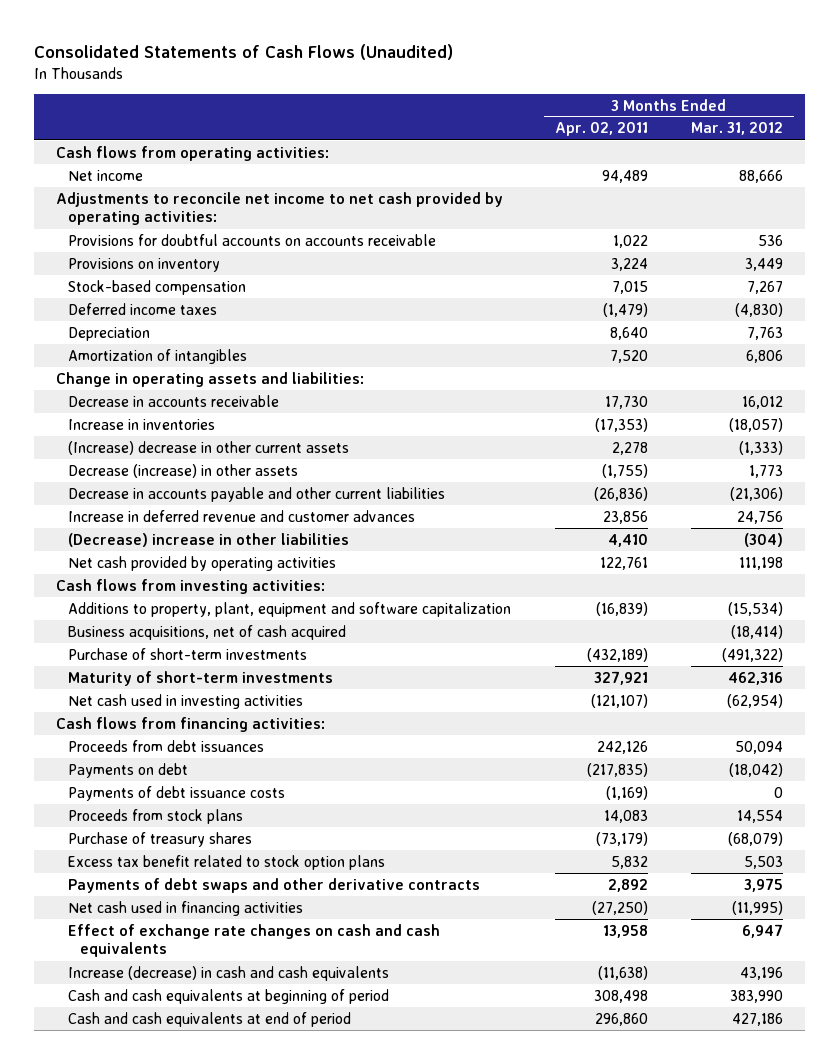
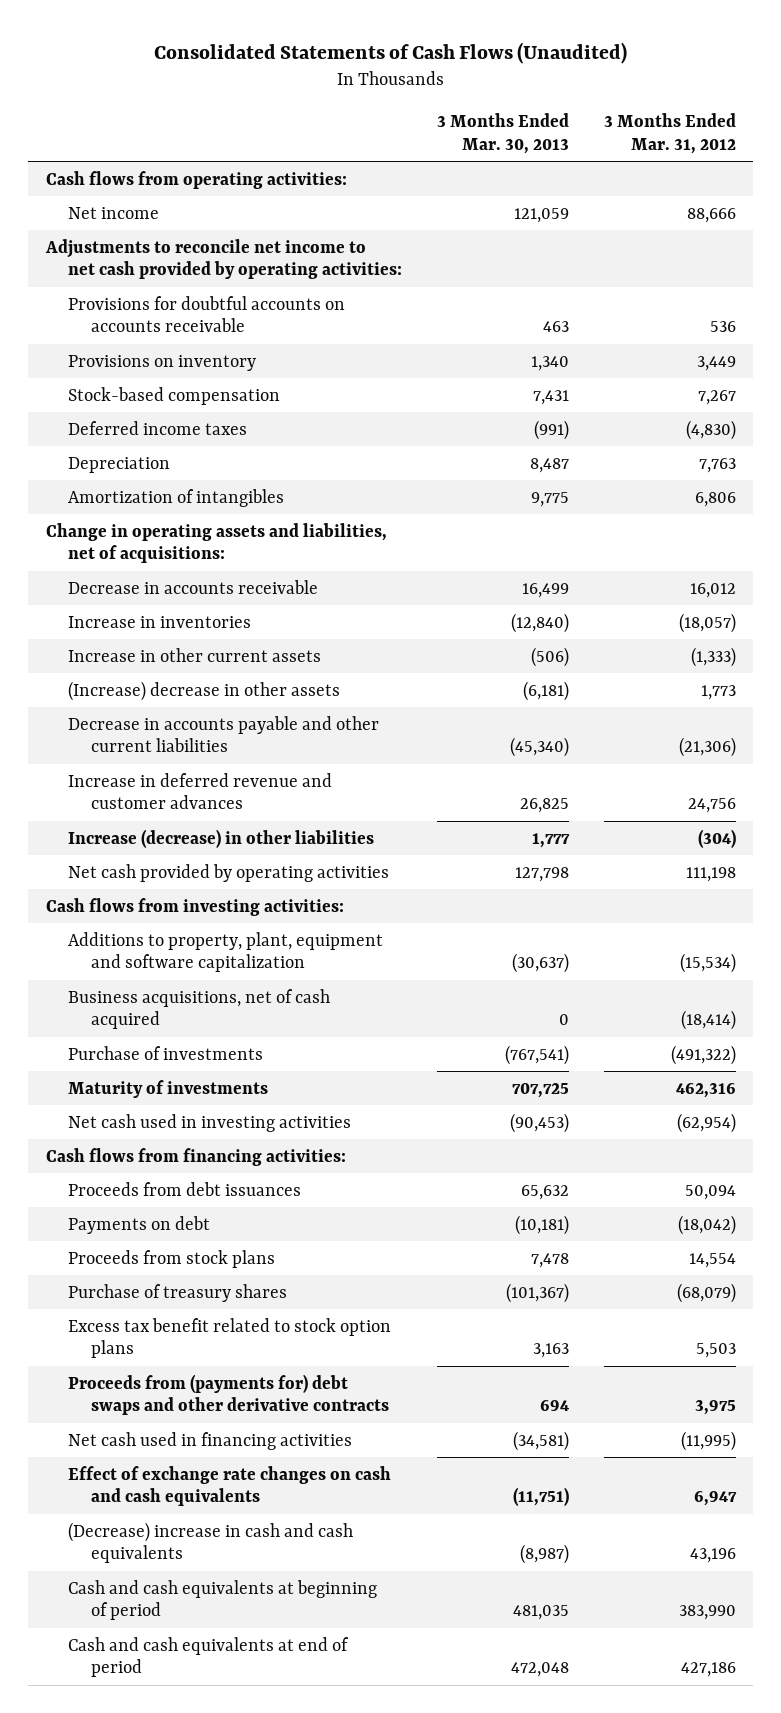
[554,122,648,137] Apr. 02, 2011 -> none
none -> [437,113,570,154] 3 Months Ended Mar. 30, 2013
[56,371,365,387] Change in operating assets and liabilities: -> [45,522,387,564] Change in operating assets and liabilities, net of acquisitions:
[68,440,350,455] (Increase) decrease in other current assets -> [68,647,322,662] Increase in other current assets
[68,463,299,478] Decrease (increase) in other assets -> [68,680,341,701] (Increase) decrease in other assets
[68,532,350,547] (Decrease) increase in other liabilities -> [68,828,375,848] Increase (decrease) in other liabilities
[68,647,308,660] Purchase of short-term investments -> [68,1045,264,1060] Purchase of investments
[68,670,334,686] Maturity of short-term investments -> [68,1079,269,1098] Maturity of investments
[68,785,286,801] Payments of debt issuance costs -> none
[68,877,481,893] Payments of debt swaps and other derivative contracts -> [68,1373,390,1416] Proceeds from (payments for) debt swaps and other derivative contracts
[68,965,390,981] Increase (decrease) in cash and cash equivalents -> [68,1521,354,1564] (Decrease) increase in cash and cash equivalents

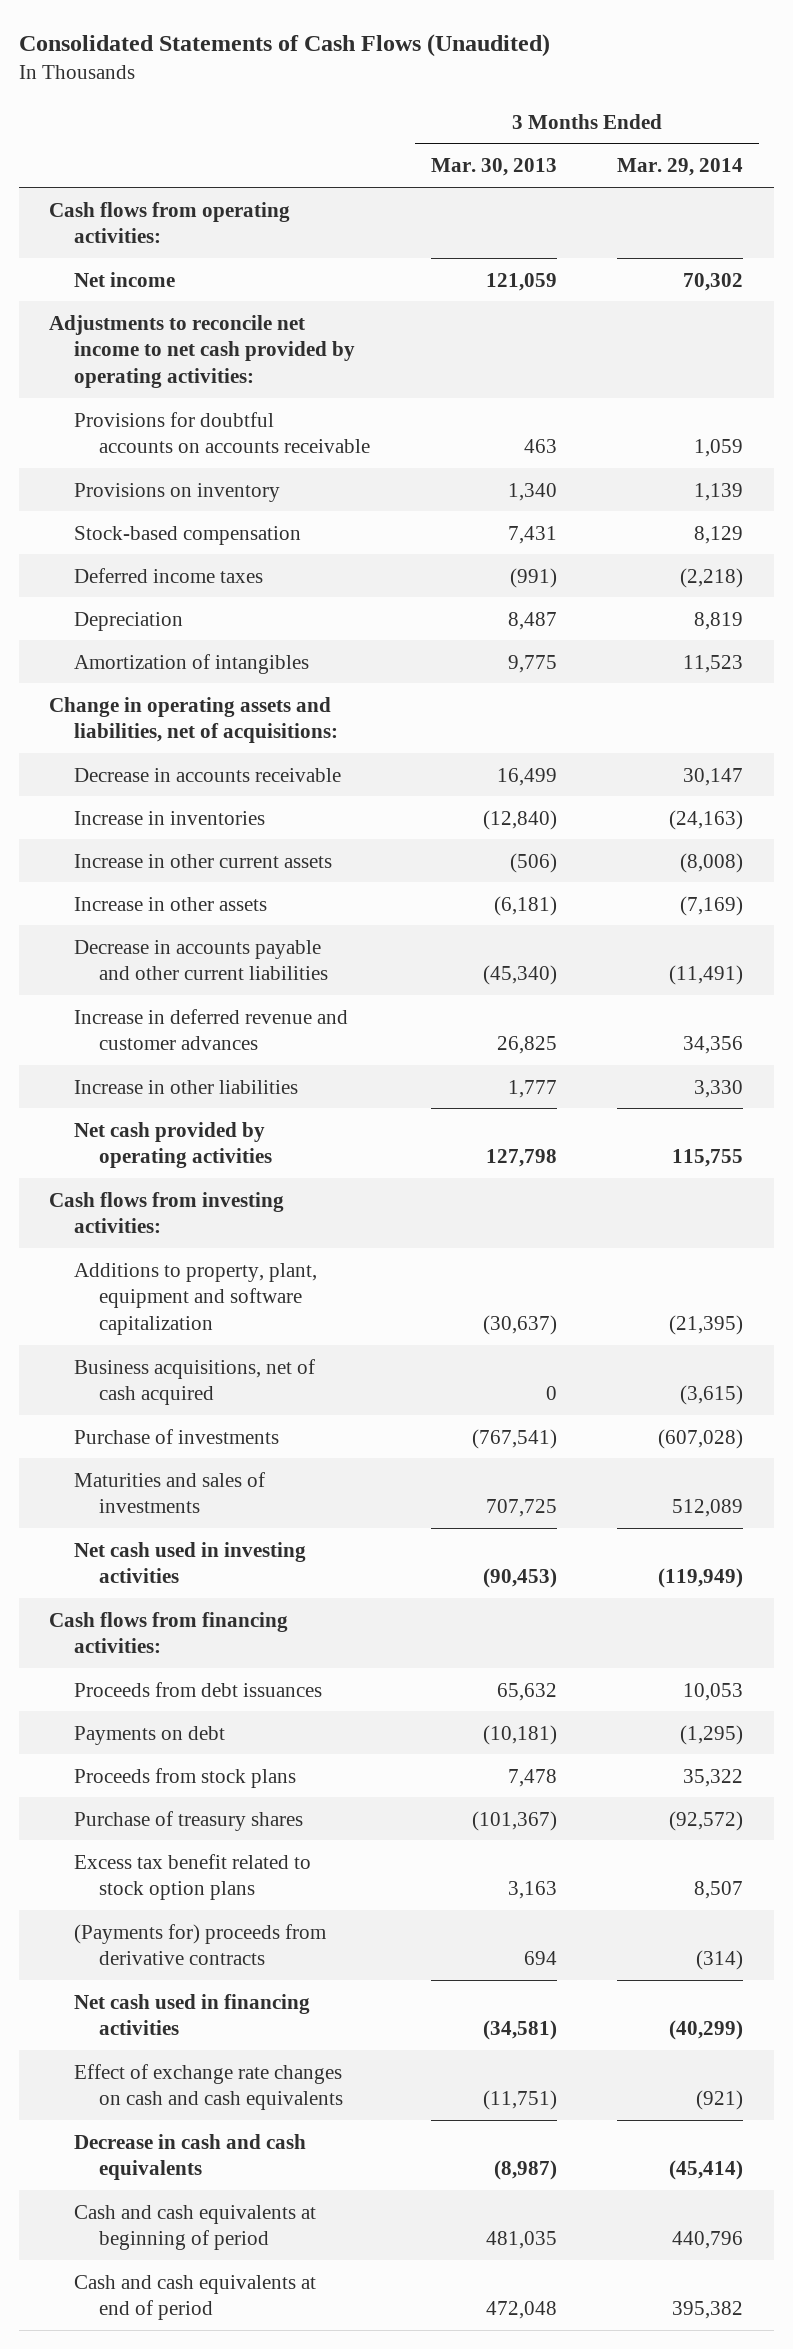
[603,113,736,154] 3 Months Ended Mar. 31, 2012 -> none
none -> [617,158,744,177] Mar. 29, 2014
[68,680,341,701] (Increase) decrease in other assets -> [73,896,267,911] Increase in other assets
[68,828,375,848] Increase (decrease) in other liabilities -> [73,1079,298,1094] Increase in other liabilities
[68,1079,269,1098] Maturity of investments -> [73,1471,265,1514] Maturities and sales of investments
[68,1373,390,1416] Proceeds from (payments for) debt swaps and other derivative contracts -> [73,1923,326,1966] (Payments for) proceeds from derivative contracts
[68,1521,354,1564] (Decrease) increase in cash and cash equivalents -> [73,2133,306,2181] Decrease in cash and cash equivalents

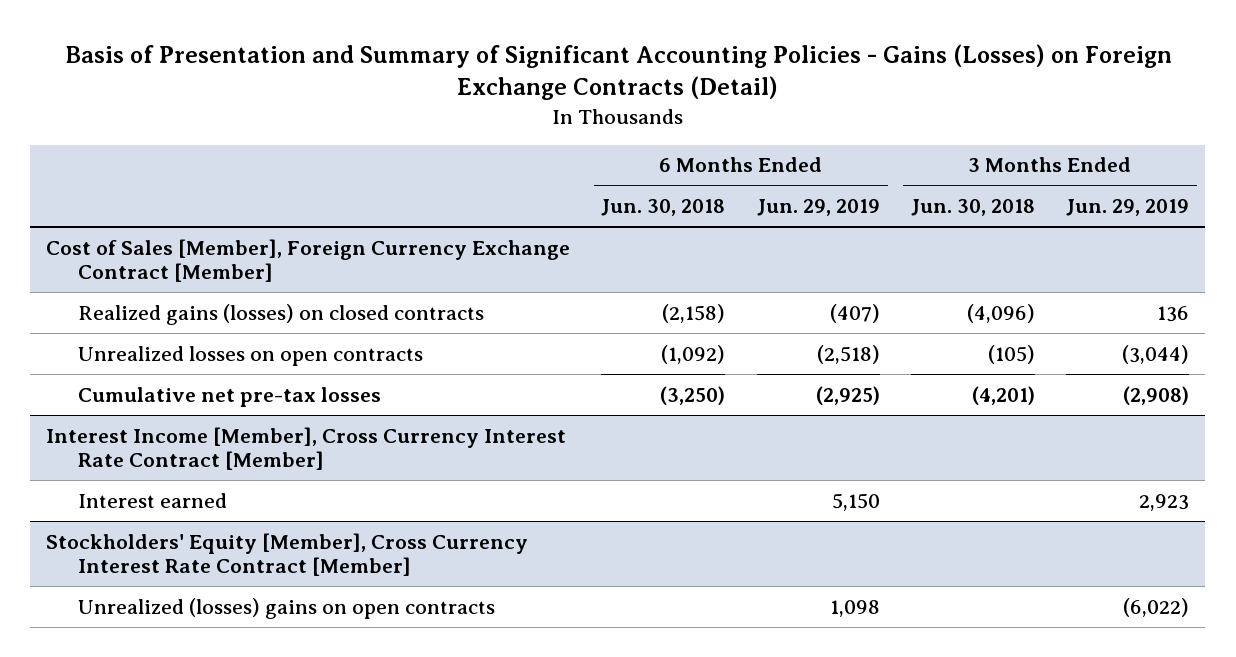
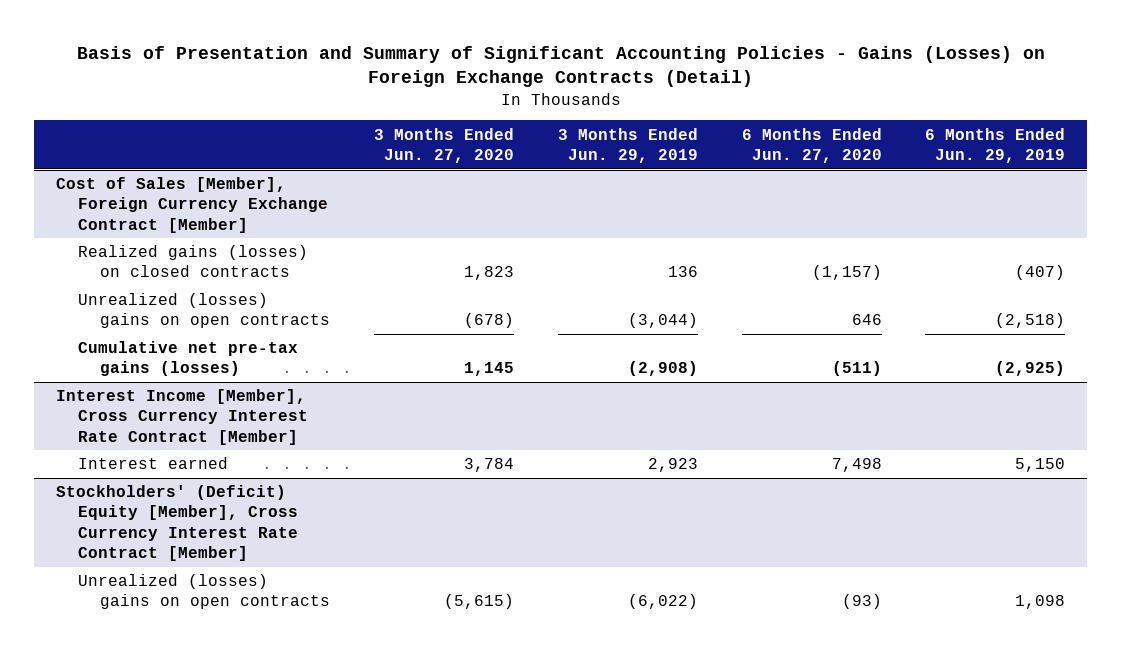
[601,199,726,217] Jun. 30, 2018 -> none
[911,199,1036,217] Jun. 30, 2018 -> none
none -> [373,127,514,163] 3 Months Ended Jun. 27, 2020
none -> [741,127,882,163] 6 Months Ended Jun. 27, 2020
[78,345,424,366] Unrealized losses on open contracts -> [78,293,330,329] Unrealized (losses) gains on open contracts
[78,386,382,407] Cumulative net pre-tax losses -> [78,341,299,377] Cumulative net pre-tax gains (losses)
[46,532,529,576] Stockholders' Equity [Member], Cross Currency Interest Rate Contract [Member] -> [56,485,299,561] Stockholders' (Deficit) Equity [Member], Cross Currency Interest Rate Contract [Member]

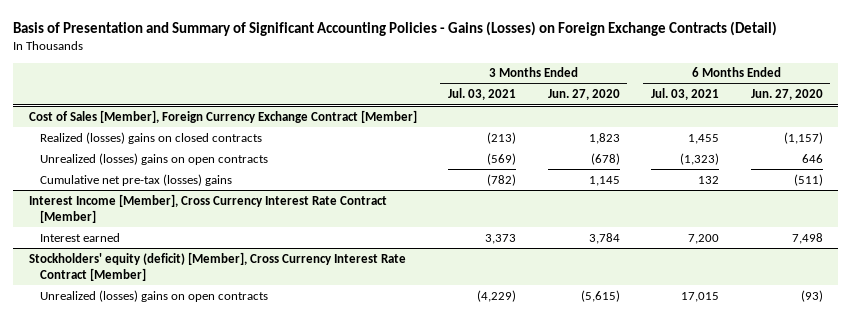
[557,127,698,163] 3 Months Ended Jun. 29, 2019 -> none
[925,127,1066,163] 6 Months Ended Jun. 29, 2019 -> none
none -> [448,88,517,101] Jul. 03, 2021
none -> [651,88,720,101] Jul. 03, 2021
[78,245,309,278] Realized gains (losses) on closed contracts -> [40,131,263,144] Realized (losses) gains on closed contracts
[78,341,299,377] Cumulative net pre-tax gains (losses) -> [40,173,233,186] Cumulative net pre-tax (losses) gains
[56,485,299,561] Stockholders' (Deficit) Equity [Member], Cross Currency Interest Rate Contract [Member] -> [28,251,406,281] Stockholders' equity (deficit) [Member], Cross Currency Interest Rate Contract [Member]

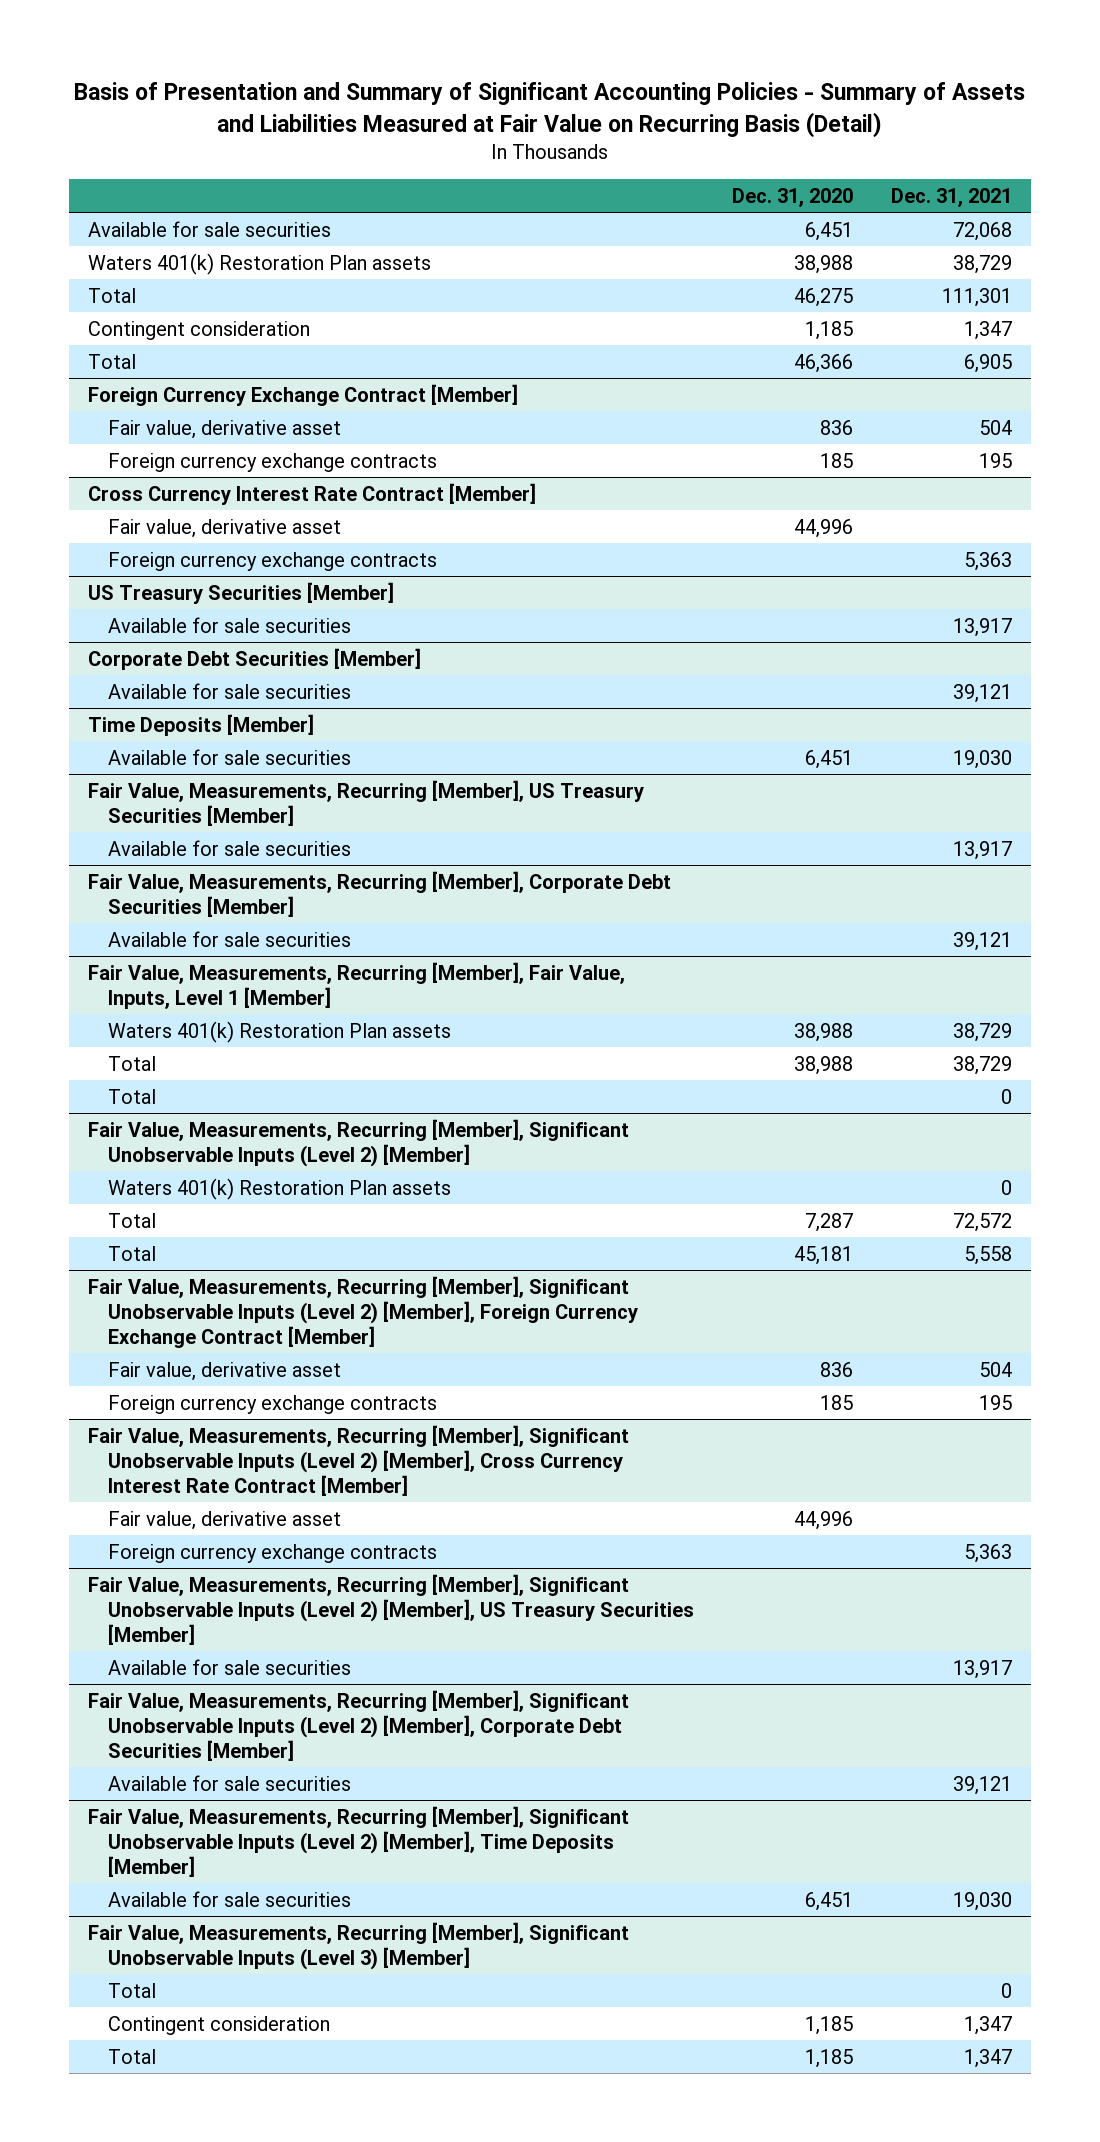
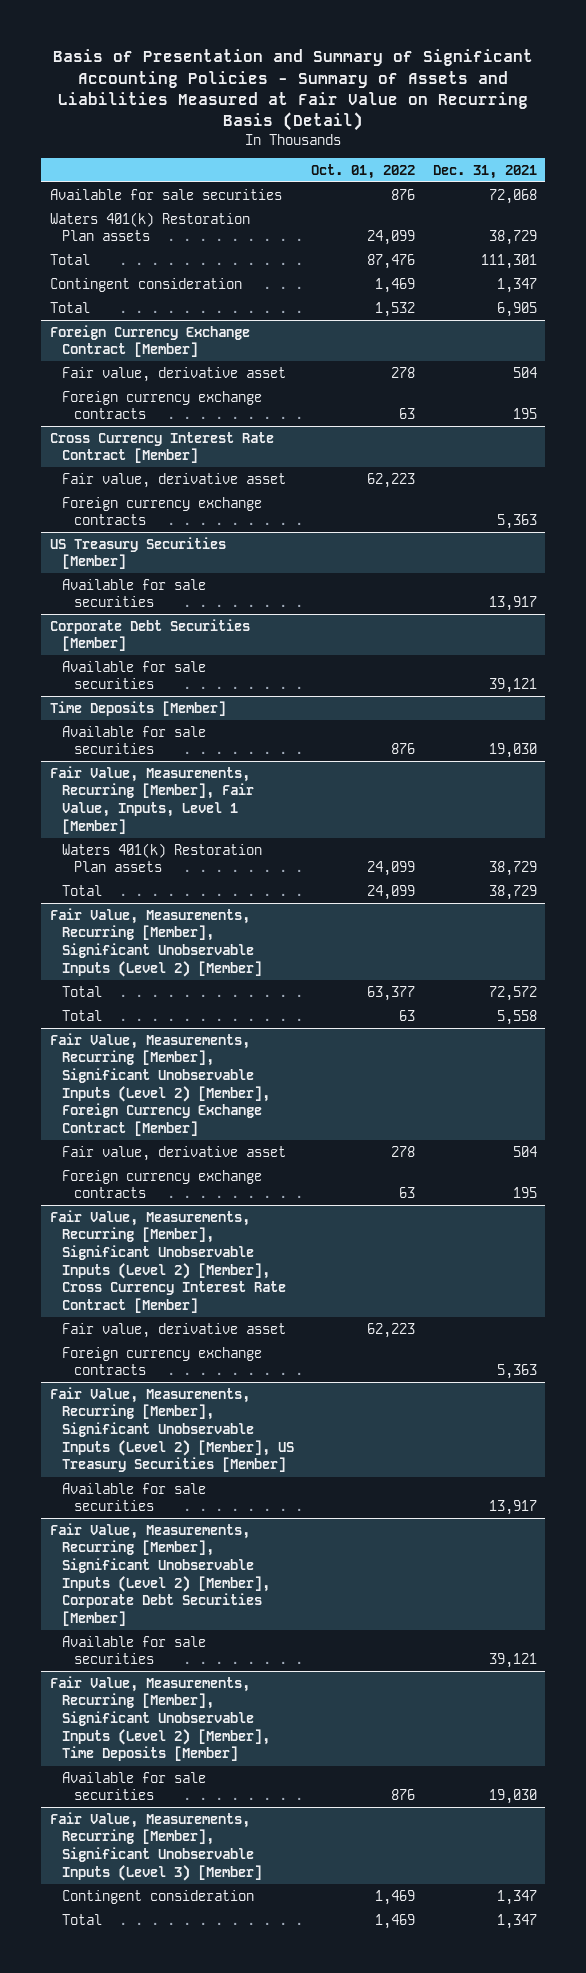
[731,187,853,207] Dec. 31, 2020 -> none
none -> [311,163,416,179] Oct. 01, 2022
[87,779,644,826] Fair Value, Measurements, Recurring [Member], US Treasury Securities [Member] -> none
[107,839,351,856] Available for sale securities -> none
[87,870,671,917] Fair Value, Measurements, Recurring [Member], Corporate Debt Securities [Member] -> none
[107,930,351,947] Available for sale securities -> none
[107,1088,156,1104] Total -> none
[107,1177,451,1200] Waters 401(k) Restoration Plan assets -> none
[107,1982,156,1998] Total -> none

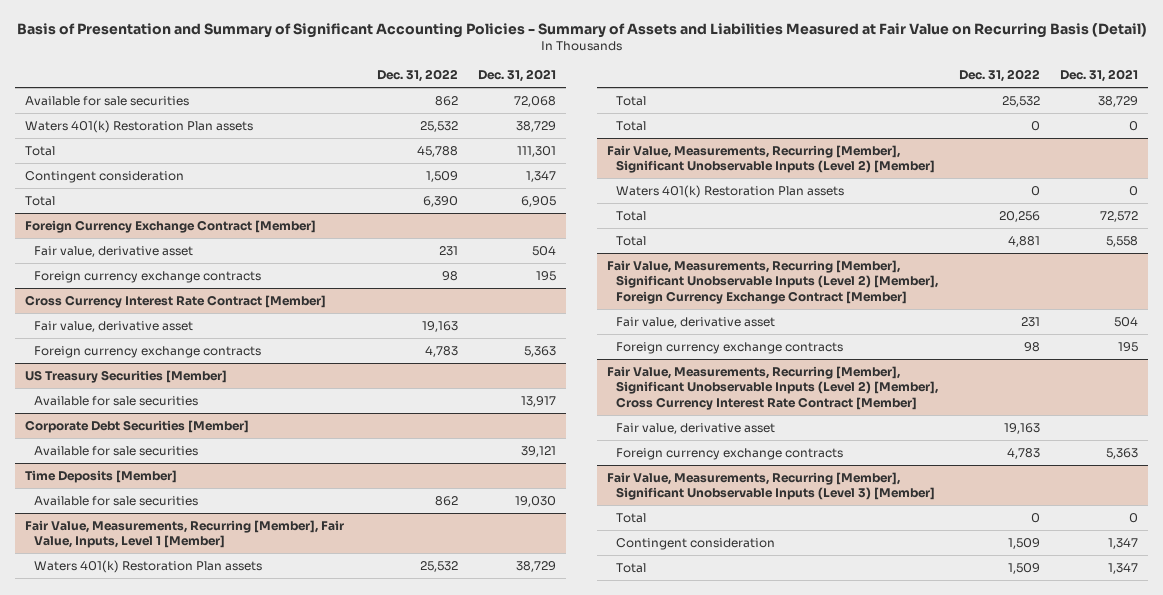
[311,163,416,179] Oct. 01, 2022 -> none
none -> [376,69,458,83] Dec. 31, 2022
none -> [616,120,647,131] Total
none -> [616,184,845,198] Waters 401(k) Restoration Plan assets
[49,1386,295,1473] Fair Value, Measurements, Recurring [Member], Significant Unobservable Inputs (Level 2) [Member], US Treasury Securities [Member] -> none
[62,1482,207,1512] Available for sale securities -> none
[49,1522,271,1627] Fair Value, Measurements, Recurring [Member], Significant Unobservable Inputs (Level 2) [Member], Corporate Debt Securities [Member] -> none
[62,1635,207,1665] Available for sale securities -> none
[49,1675,271,1762] Fair Value, Measurements, Recurring [Member], Significant Unobservable Inputs (Level 2) [Member], Time Deposits [Member] -> none
[62,1771,207,1801] Available for sale securities -> none
none -> [616,512,647,523] Total

